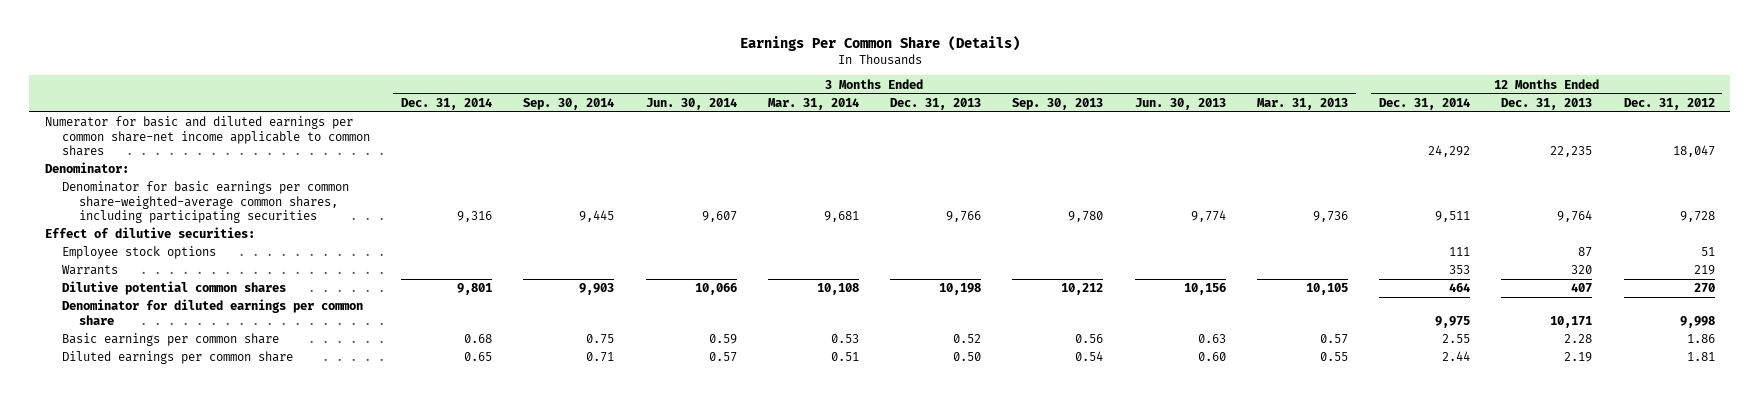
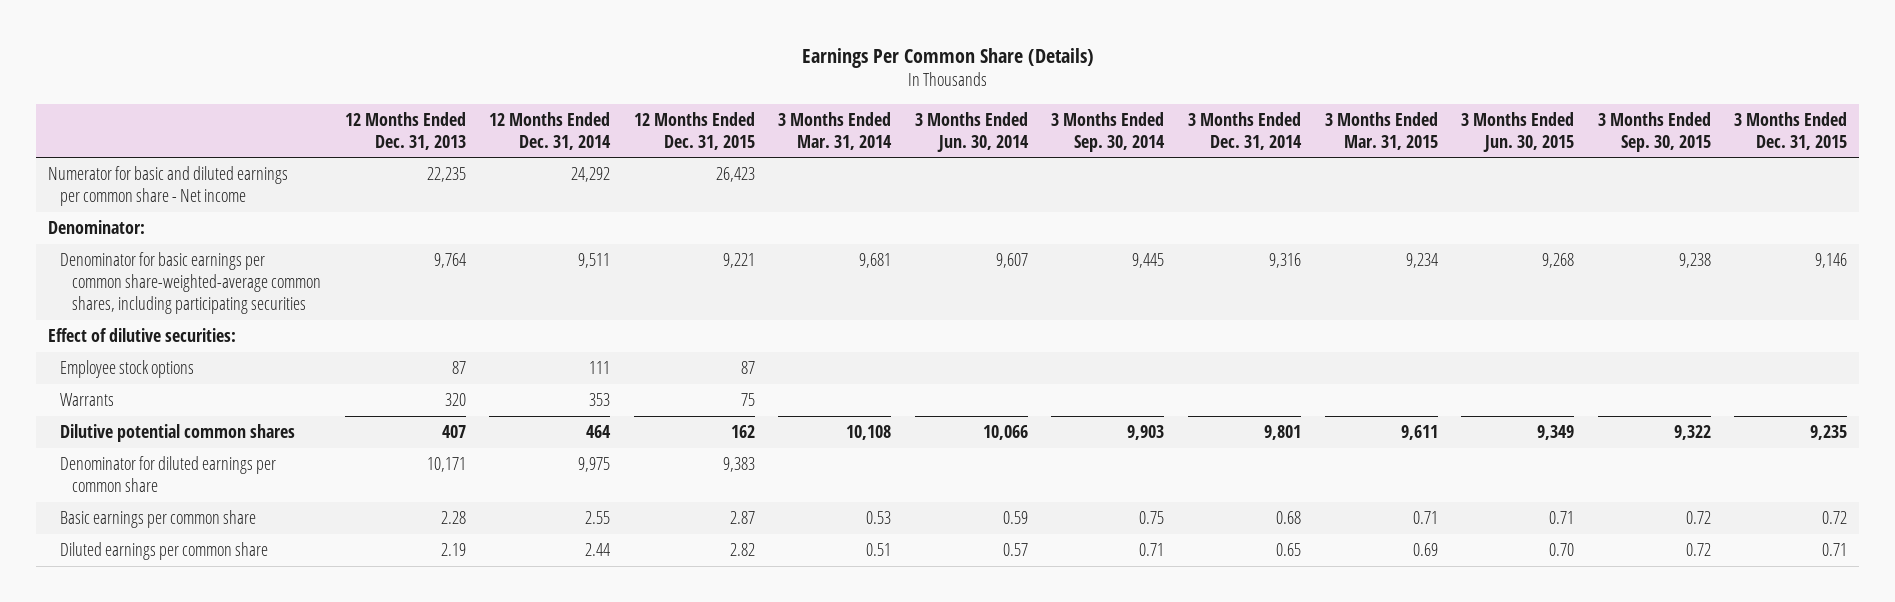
[890,97,982,110] Dec. 31, 2013 -> none
[1012,97,1104,110] Sep. 30, 2013 -> none
[1134,97,1226,110] Jun. 30, 2013 -> none
[1256,97,1348,110] Mar. 31, 2013 -> none
[1623,97,1715,110] Dec. 31, 2012 -> none
none -> [633,111,755,150] 12 Months Ended Dec. 31, 2015
none -> [1324,111,1438,150] 3 Months Ended Mar. 31, 2015
none -> [1461,111,1575,152] 3 Months Ended Jun. 30, 2015
none -> [1597,111,1711,152] 3 Months Ended Sep. 30, 2015
none -> [1734,111,1848,150] 3 Months Ended Dec. 31, 2015
[45,116,370,157] Numerator for basic and diluted earnings per common share-net income applicable to common shares -> [47,165,288,206] Numerator for basic and diluted earnings per common share - Net income

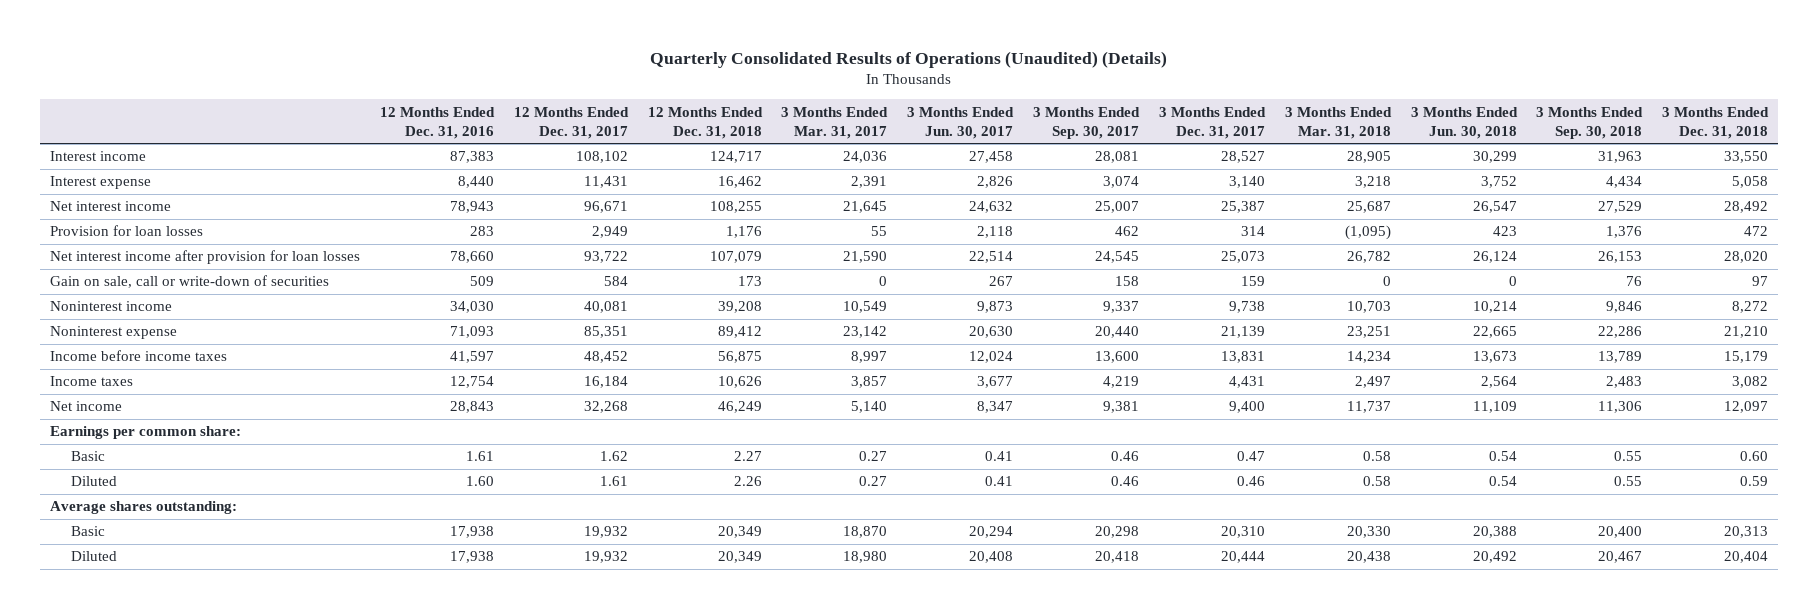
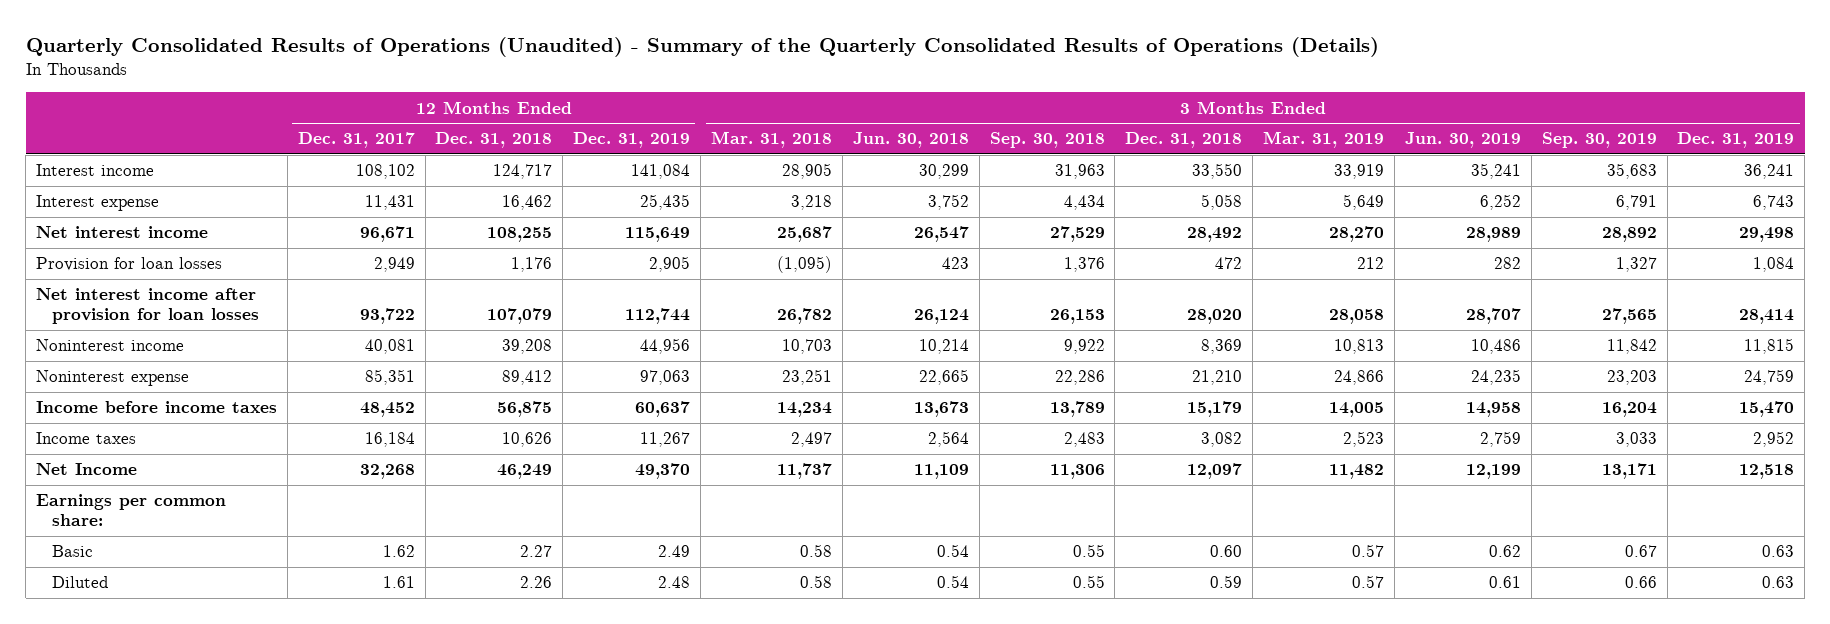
[650,50,1168,68] Quarterly Consolidated Results of Operations (Unaudited) (Details) -> [25,37,1379,58] Quarterly Consolidated Results of Operations (Unaudited) - Summary of the Quarterly Consolidated Results of Operations (Details)
[379,106,495,139] 12 Months Ended Dec. 31, 2016 -> none
[781,106,889,139] 3 Months Ended Mar. 31, 2017 -> none
[907,106,1015,139] 3 Months Ended Jun. 30, 2017 -> none
[1033,106,1141,139] 3 Months Ended Sep. 30, 2017 -> none
[1158,106,1266,139] 3 Months Ended Dec. 31, 2017 -> none
none -> [573,132,691,149] Dec. 31, 2019
none -> [1263,131,1385,149] Mar. 31, 2019
none -> [1404,132,1521,149] Jun. 30, 2019
none -> [1541,132,1657,149] Sep. 30, 2019
none -> [1677,132,1795,149] Dec. 31, 2019
[50,275,330,289] Gain on sale, call or write-down of securities -> none
[1606,301,1643,314] 9,846 -> [1063,339,1105,355] 9,922
[1732,301,1769,314] 8,272 -> [1201,339,1243,355] 8,369
[50,401,123,412] Net income -> [35,463,137,476] Net Income
[50,501,238,515] Average shares outstanding: -> none
[70,526,105,537] Basic -> none
[70,551,117,562] Diluted -> none

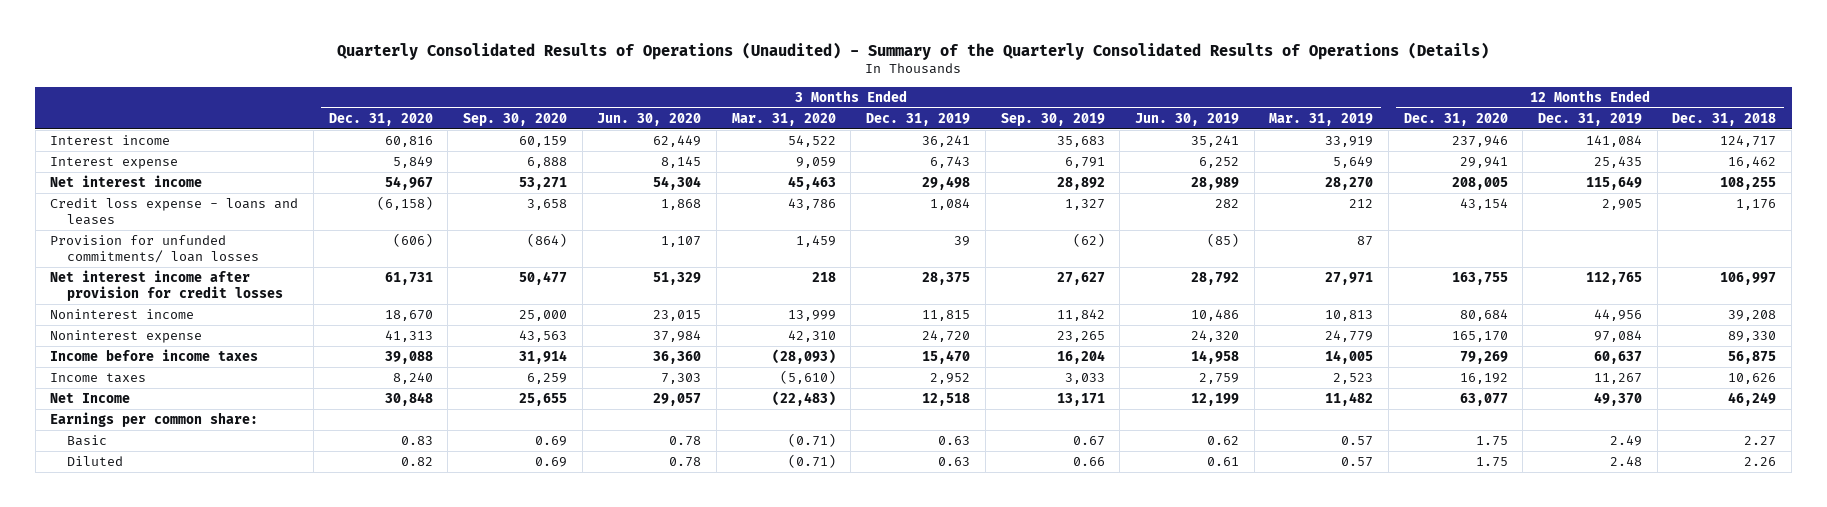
[297,132,415,149] Dec. 31, 2017 -> none
[710,131,832,149] Mar. 31, 2018 -> none
[852,132,969,149] Jun. 30, 2018 -> none
[989,132,1105,149] Sep. 30, 2018 -> none
[1125,132,1243,149] Dec. 31, 2018 -> none
none -> [328,112,433,126] Dec. 31, 2020
none -> [463,112,568,126] Sep. 30, 2020
none -> [597,112,702,126] Jun. 30, 2020
none -> [731,112,836,126] Mar. 31, 2020
none -> [1403,112,1508,126] Dec. 31, 2020
[35,257,222,272] Provision for loan losses -> [50,198,299,226] Credit loss expense - loans and leases
none -> [50,235,260,264] Provision for unfunded commitments/ loan losses
[35,288,259,325] Net interest income after provision for loan losses -> [50,270,284,302] Net interest income after provision for credit losses
[487,308,553,325] 107,079 -> [1720,272,1777,286] 106,997
[625,308,691,325] 112,744 -> [1585,272,1642,286] 112,765
[1329,309,1385,325] 28,058 -> [1325,272,1374,286] 27,971
[1465,308,1521,325] 28,707 -> [1190,272,1239,286] 28,792
[1601,308,1657,325] 27,565 -> [1056,272,1105,286] 27,627
[1739,309,1795,325] 28,414 -> [922,272,971,286] 28,375
[502,370,553,386] 89,412 -> [1728,331,1777,343] 89,330
[640,370,691,386] 97,063 -> [1593,330,1642,343] 97,084
[1334,370,1385,386] 24,866 -> [1325,330,1374,343] 24,779
[1470,369,1521,386] 24,235 -> [1190,330,1239,343] 24,320
[1606,370,1657,386] 23,203 -> [1056,331,1105,343] 23,265
[1744,369,1795,386] 24,759 -> [922,330,971,343] 24,720

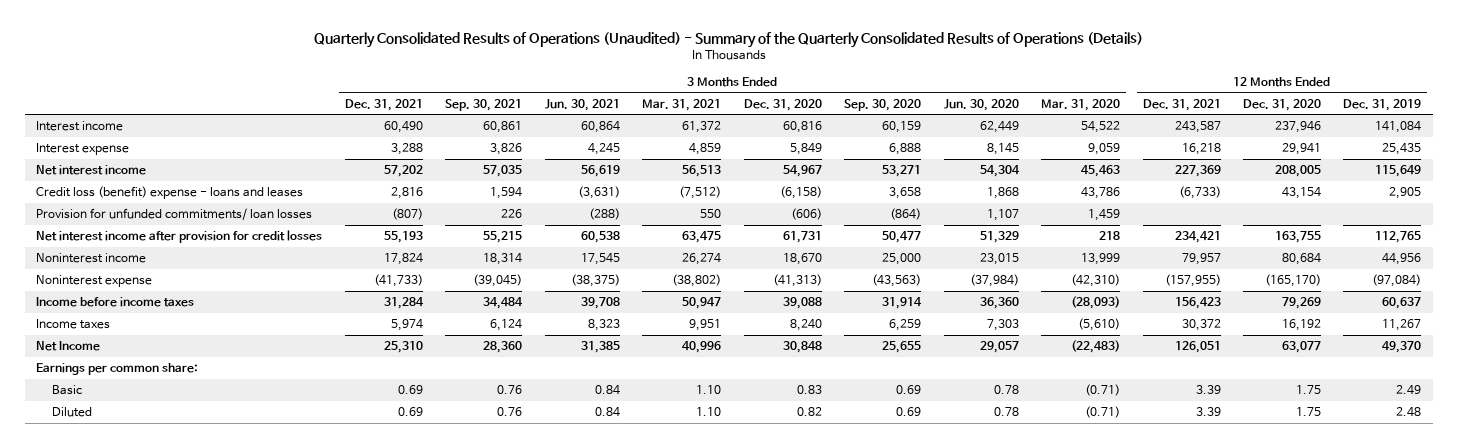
[866,112,971,126] Dec. 31, 2019 -> none
[1000,112,1105,126] Sep. 30, 2019 -> none
[1134,112,1239,126] Jun. 30, 2019 -> none
[1269,112,1374,126] Mar. 31, 2019 -> none
[1672,112,1777,126] Dec. 31, 2018 -> none
none -> [344,98,423,111] Dec. 31, 2021
none -> [445,98,523,111] Sep. 30, 2021
none -> [544,98,620,111] Jun. 30, 2021
none -> [642,98,722,111] Mar. 31, 2021
none -> [1142,98,1221,111] Dec. 31, 2021
[50,198,299,226] Credit loss expense - loans and leases -> [36,186,304,200] Credit loss (benefit) expense - loans and leases
[384,330,433,343] 41,313 -> [772,274,822,288] (41,313)
[519,330,568,343] 43,563 -> [872,274,922,288] (43,563)
[653,330,702,343] 37,984 -> [969,274,1019,288] (37,984)
[787,330,836,343] 42,310 -> [1071,274,1121,288] (42,310)
[1451,331,1508,343] 165,170 -> [1264,274,1321,288] (165,170)
[1593,330,1642,343] 97,084 -> [1372,274,1422,288] (97,084)

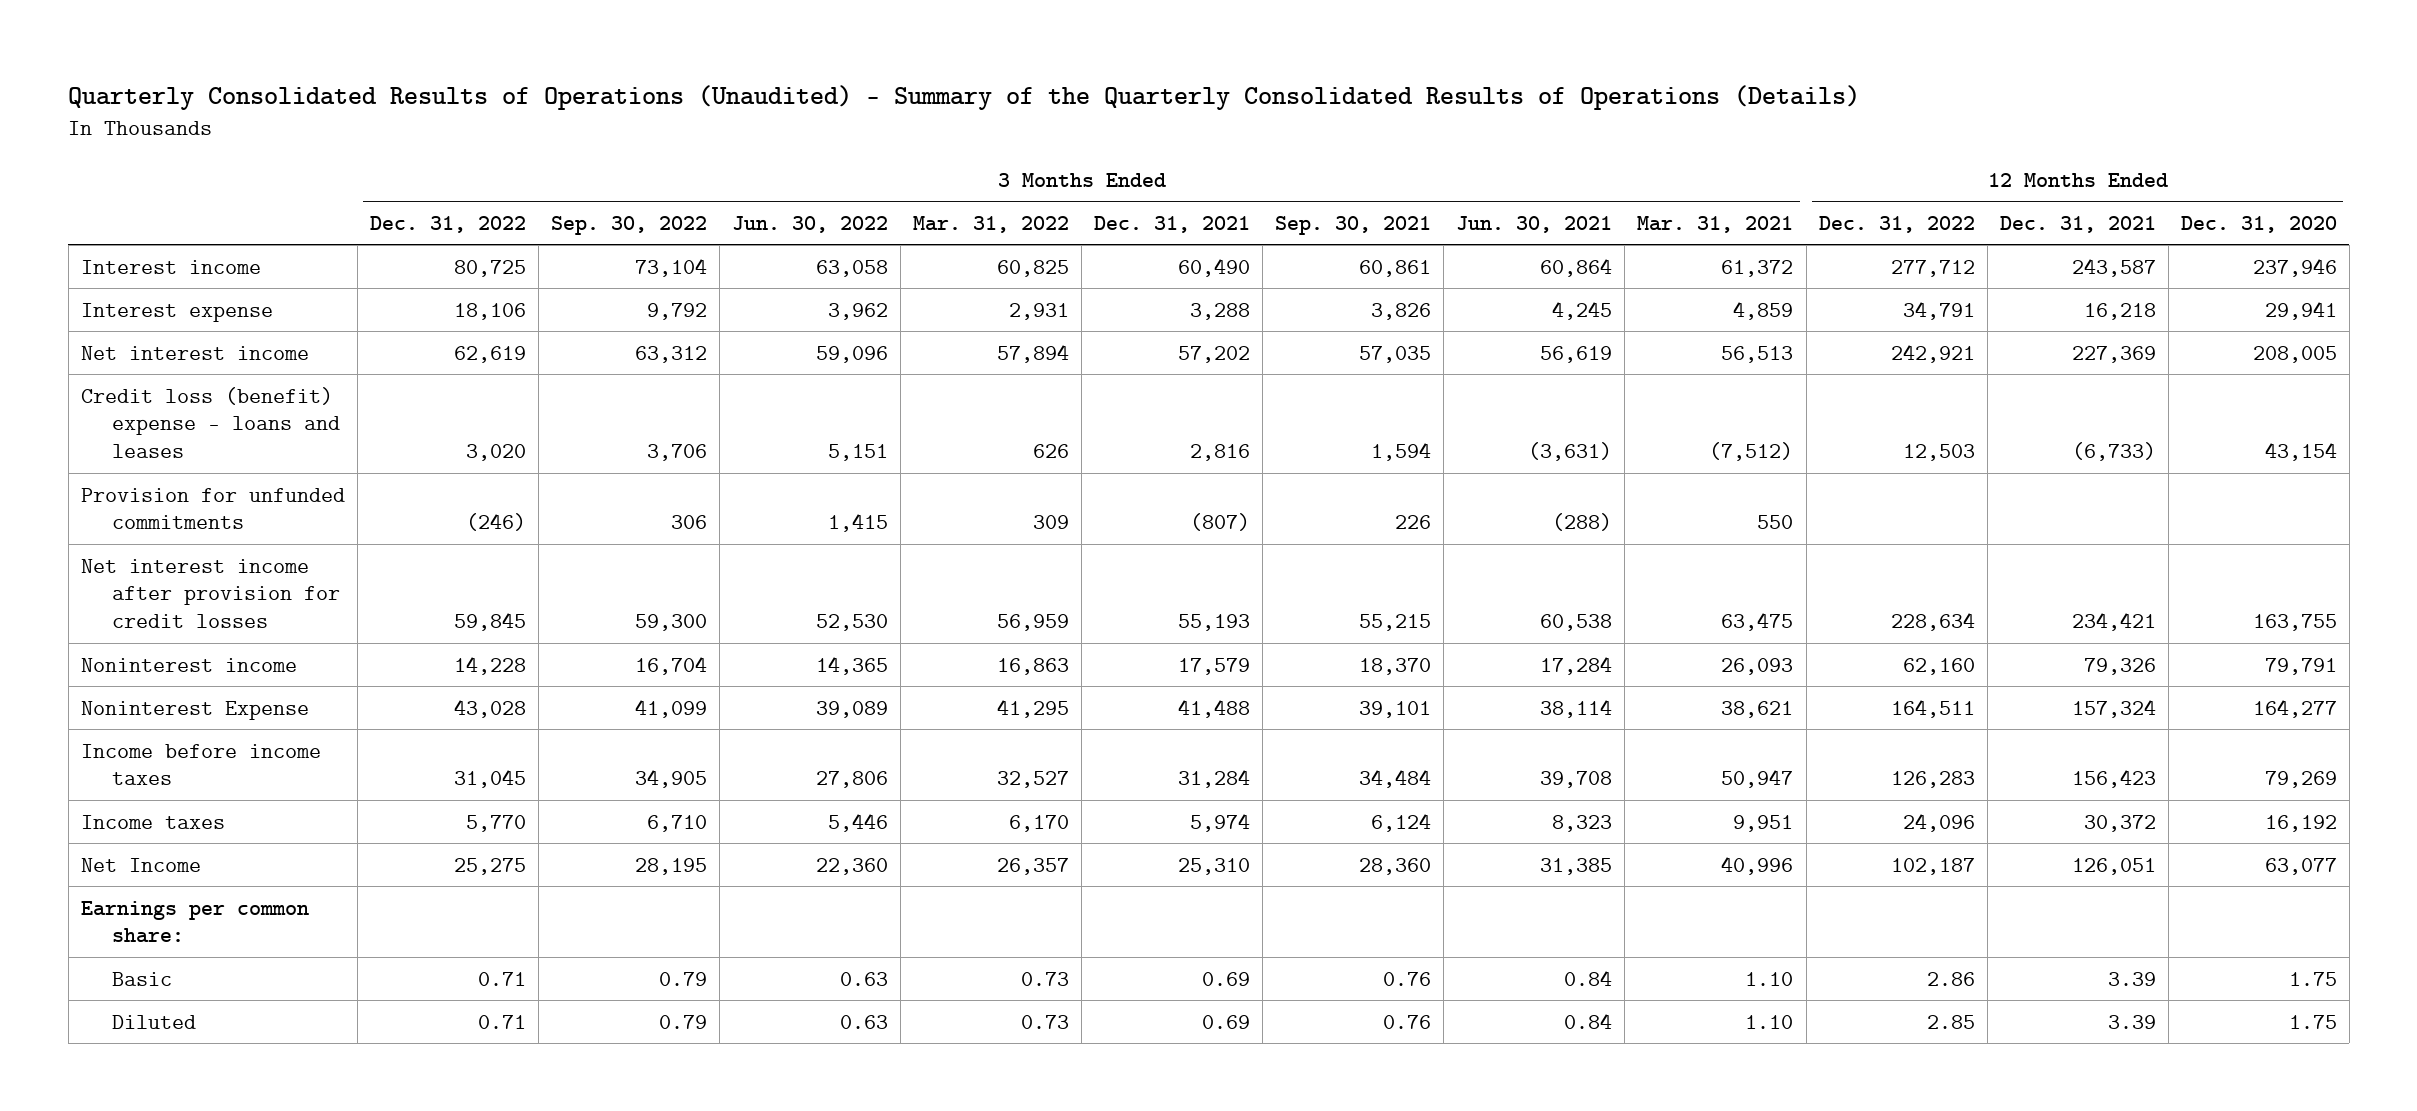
[743,98,822,111] Dec. 31, 2020 -> none
[844,98,922,111] Sep. 30, 2020 -> none
[943,98,1019,111] Jun. 30, 2020 -> none
[1041,98,1121,111] Mar. 31, 2020 -> none
[1343,98,1422,111] Dec. 31, 2019 -> none
none -> [369,215,526,233] Dec. 31, 2022
none -> [550,215,707,235] Sep. 30, 2022
none -> [731,215,888,233] Jun. 30, 2022
none -> [913,215,1070,233] Mar. 31, 2022
none -> [1818,215,1975,233] Dec. 31, 2022
[36,208,313,221] Provision for unfunded commitments/ loan losses -> [80,487,345,530] Provision for unfunded commitments
[383,253,423,266] 17,824 -> [1178,657,1251,675] 17,579
[483,253,523,266] 18,314 -> [1359,657,1432,675] 18,370
[580,253,620,266] 17,545 -> [1540,655,1613,675] 17,284
[682,253,722,266] 26,274 -> [1721,657,1794,675] 26,093
[1181,253,1221,266] 79,957 -> [2083,657,2156,675] 79,326
[1281,253,1321,266] 80,684 -> [2264,657,2337,675] 79,791
[36,275,153,288] Noninterest expense -> [80,700,309,720] Noninterest Expense
[373,274,423,288] (41,733) -> [1178,698,1251,718] 41,488
[473,274,523,288] (39,045) -> [1359,700,1432,718] 39,101
[570,274,620,288] (38,375) -> [1540,698,1613,718] 38,114
[672,274,722,288] (38,802) -> [1721,700,1794,718] 38,621
[1164,274,1221,288] (157,955) -> [2071,698,2156,718] 157,324
[1264,274,1321,288] (165,170) -> [2252,698,2337,718] 164,277

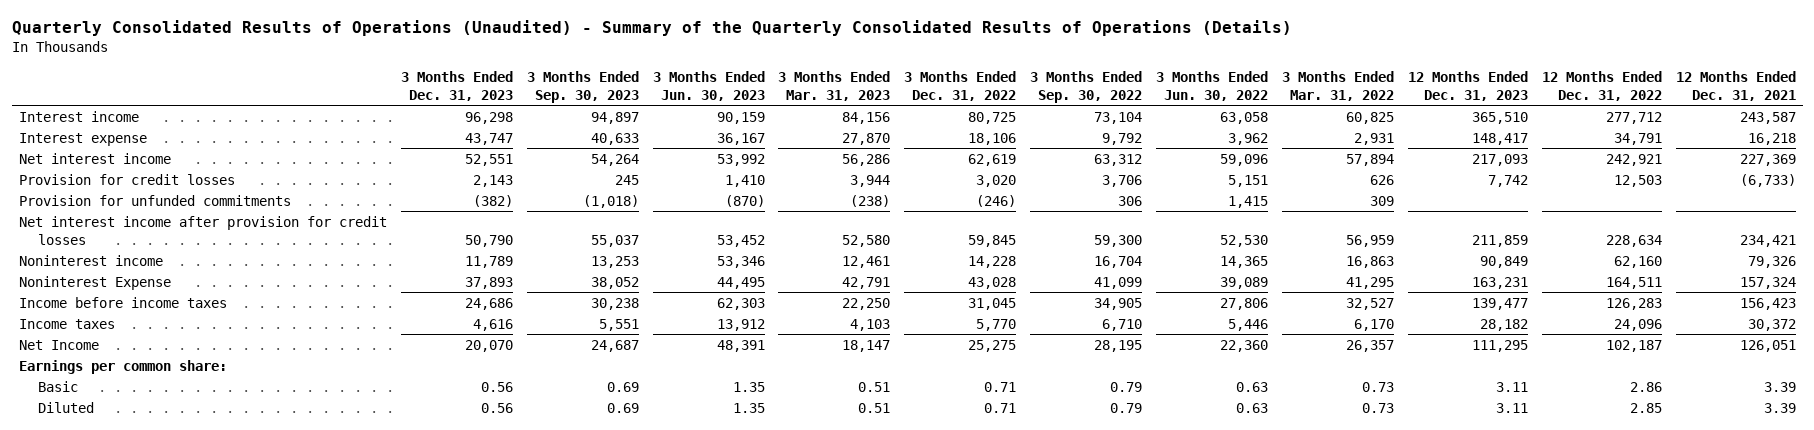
[1094,215,1251,233] Dec. 31, 2021 -> none
[1275,215,1432,235] Sep. 30, 2021 -> none
[1456,215,1613,233] Jun. 30, 2021 -> none
[1637,215,1794,233] Mar. 31, 2021 -> none
[2180,215,2337,233] Dec. 31, 2020 -> none
none -> [400,70,513,101] 3 Months Ended Dec. 31, 2023
none -> [526,70,639,103] 3 Months Ended Sep. 30, 2023
none -> [652,70,765,101] 3 Months Ended Jun. 30, 2023
none -> [778,70,891,101] 3 Months Ended Mar. 31, 2023
none -> [1407,70,1528,101] 12 Months Ended Dec. 31, 2023
[80,386,340,459] Credit loss (benefit) expense - loans and leases -> [18,173,235,185] Provision for credit losses

